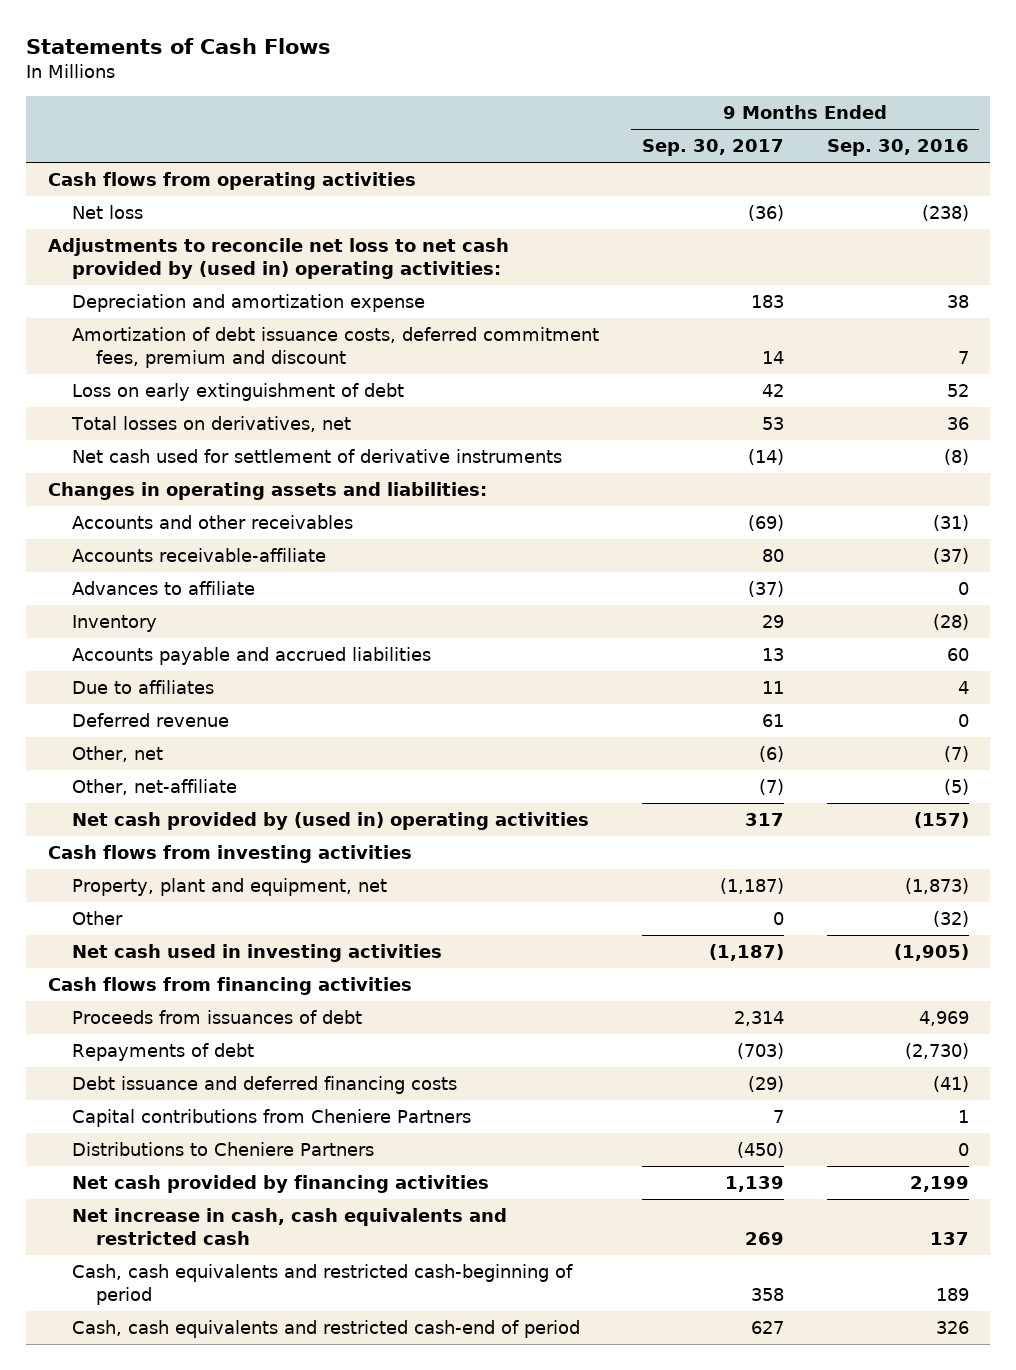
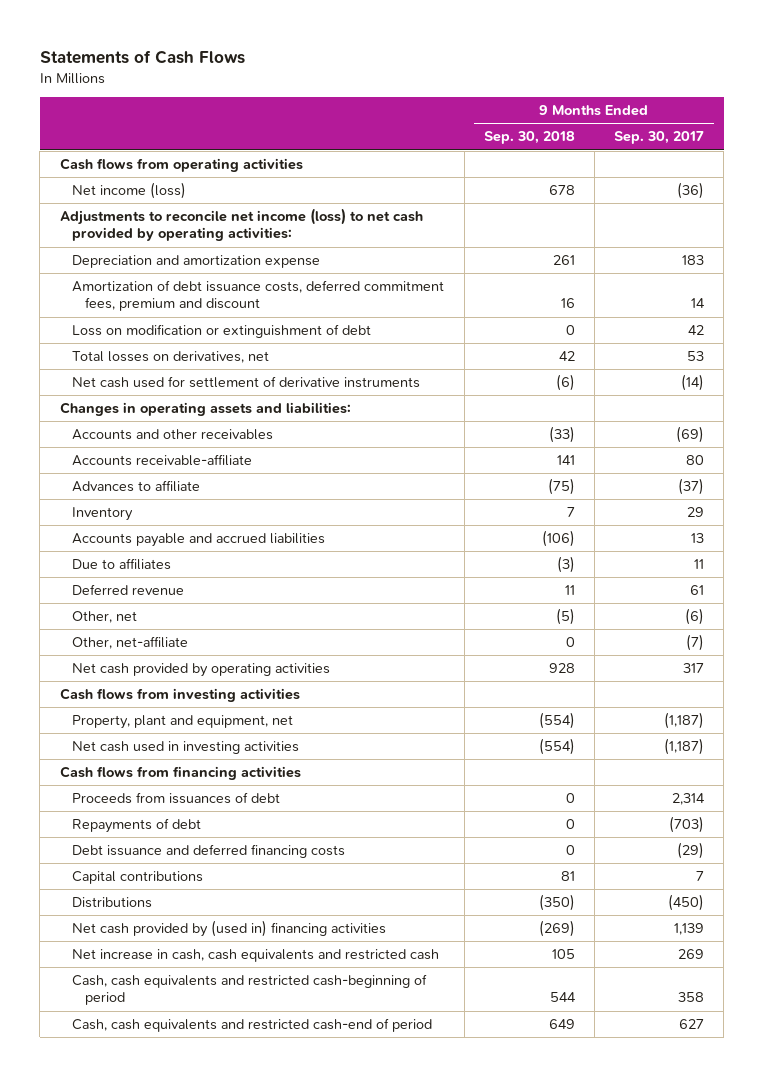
[826,139,969,157] Sep. 30, 2016 -> none
none -> [483,131,575,145] Sep. 30, 2018
[71,205,143,220] Net loss -> [72,182,187,200] Net income (loss)
[47,238,509,279] Adjustments to reconcile net loss to net cash provided by (used in) operating activities: -> [59,208,423,242] Adjustments to reconcile net income (loss) to net cash provided by operating activities:
[71,383,404,402] Loss on early extinguishment of debt -> [72,324,372,339] Loss on modification or extinguishment of debt
[71,812,589,831] Net cash provided by (used in) operating activities -> [72,663,331,678] Net cash provided by operating activities
[71,911,123,926] Other -> none
[71,1109,471,1128] Capital contributions from Cheniere Partners -> [72,871,204,885] Capital contributions
[71,1142,374,1157] Distributions to Cheniere Partners -> [72,897,153,909] Distributions
[71,1175,489,1194] Net cash provided by financing activities -> [72,920,387,938] Net cash provided by (used in) financing activities

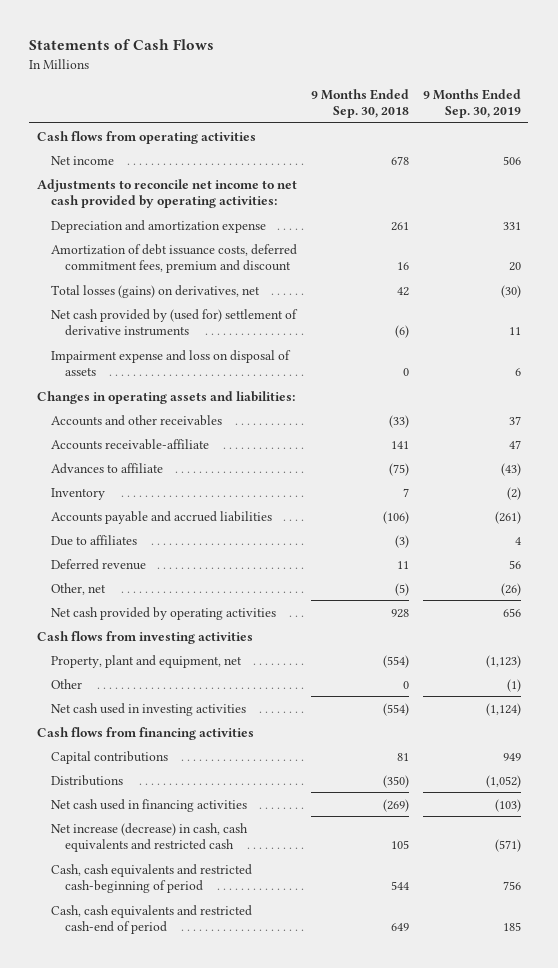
[614,131,705,145] Sep. 30, 2017 -> none
none -> [422,88,521,118] 9 Months Ended Sep. 30, 2019
[72,182,187,200] Net income (loss) -> [50,155,114,165] Net income
[59,208,423,242] Adjustments to reconcile net income (loss) to net cash provided by operating activities: -> [36,178,297,208] Adjustments to reconcile net income to net cash provided by operating activities:
[72,324,372,339] Loss on modification or extinguishment of debt -> none
[72,351,270,364] Total losses on derivatives, net -> [50,284,260,298] Total losses (gains) on derivatives, net
[72,376,421,389] Net cash used for settlement of derivative instruments -> [50,308,298,336] Net cash provided by (used for) settlement of derivative instruments
none -> [50,349,291,376] Impairment expense and loss on disposal of assets
[72,636,189,650] Other, net-affiliate -> none
none -> [50,678,82,689] Other
[72,792,281,805] Proceeds from issuances of debt -> none
[72,818,202,834] Repayments of debt -> none
[72,844,346,859] Debt issuance and deferred financing costs -> none
[72,920,387,938] Net cash provided by (used in) financing activities -> [50,798,247,812] Net cash used in financing activities
[72,949,440,963] Net increase in cash, cash equivalents and restricted cash -> [50,822,248,852] Net increase (decrease) in cash, cash equivalents and restricted cash

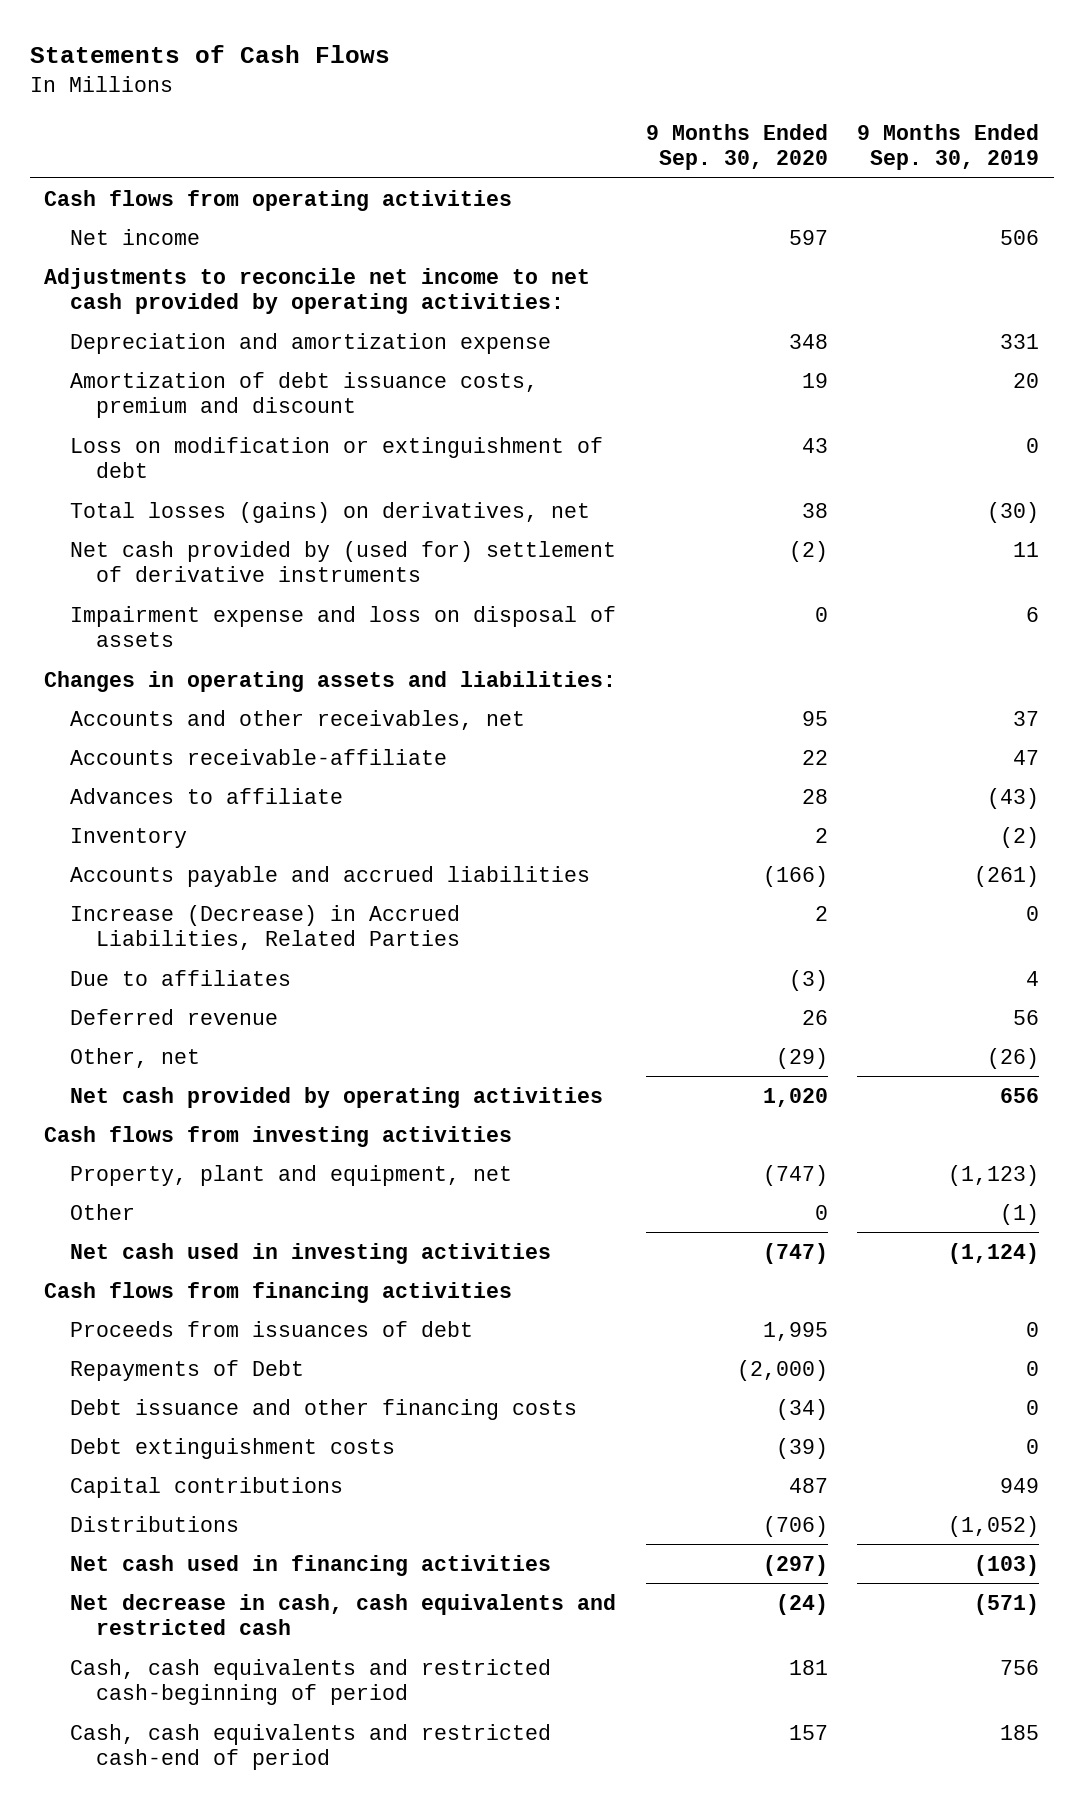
[310,88,409,118] 9 Months Ended Sep. 30, 2018 -> none
none -> [645,123,828,171] 9 Months Ended Sep. 30, 2020
[50,243,297,273] Amortization of debt issuance costs, deferred commitment fees, premium and discount -> [70,371,539,418] Amortization of debt issuance costs, premium and discount
none -> [70,436,604,478] Loss on modification or extinguishment of debt
[50,414,222,426] Accounts and other receivables -> [70,709,526,730] Accounts and other receivables, net
none -> [70,904,461,950] Increase (Decrease) in Accrued Liabilities, Related Parties
none -> [70,1320,474,1337] Proceeds from issuances of debt
none -> [70,1359,305,1381] Repayments of Debt
none -> [70,1398,578,1420] Debt issuance and other financing costs
none -> [70,1437,396,1459] Debt extinguishment costs
[50,822,248,852] Net increase (decrease) in cash, cash equivalents and restricted cash -> [70,1593,617,1635] Net decrease in cash, cash equivalents and restricted cash

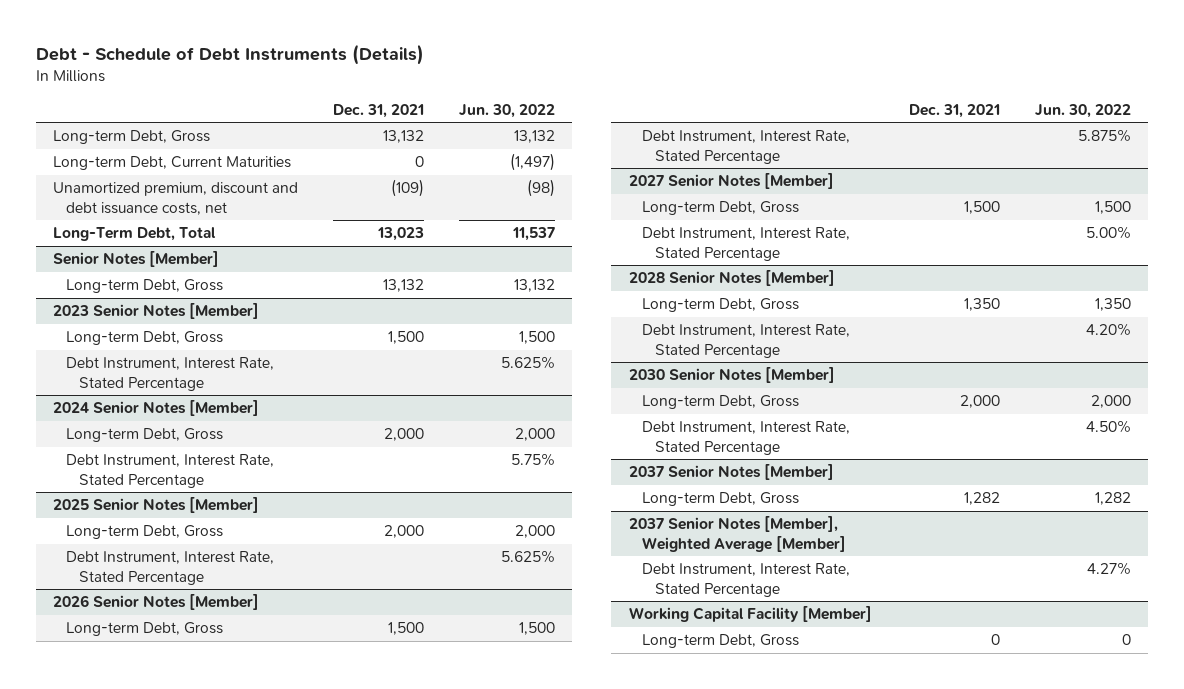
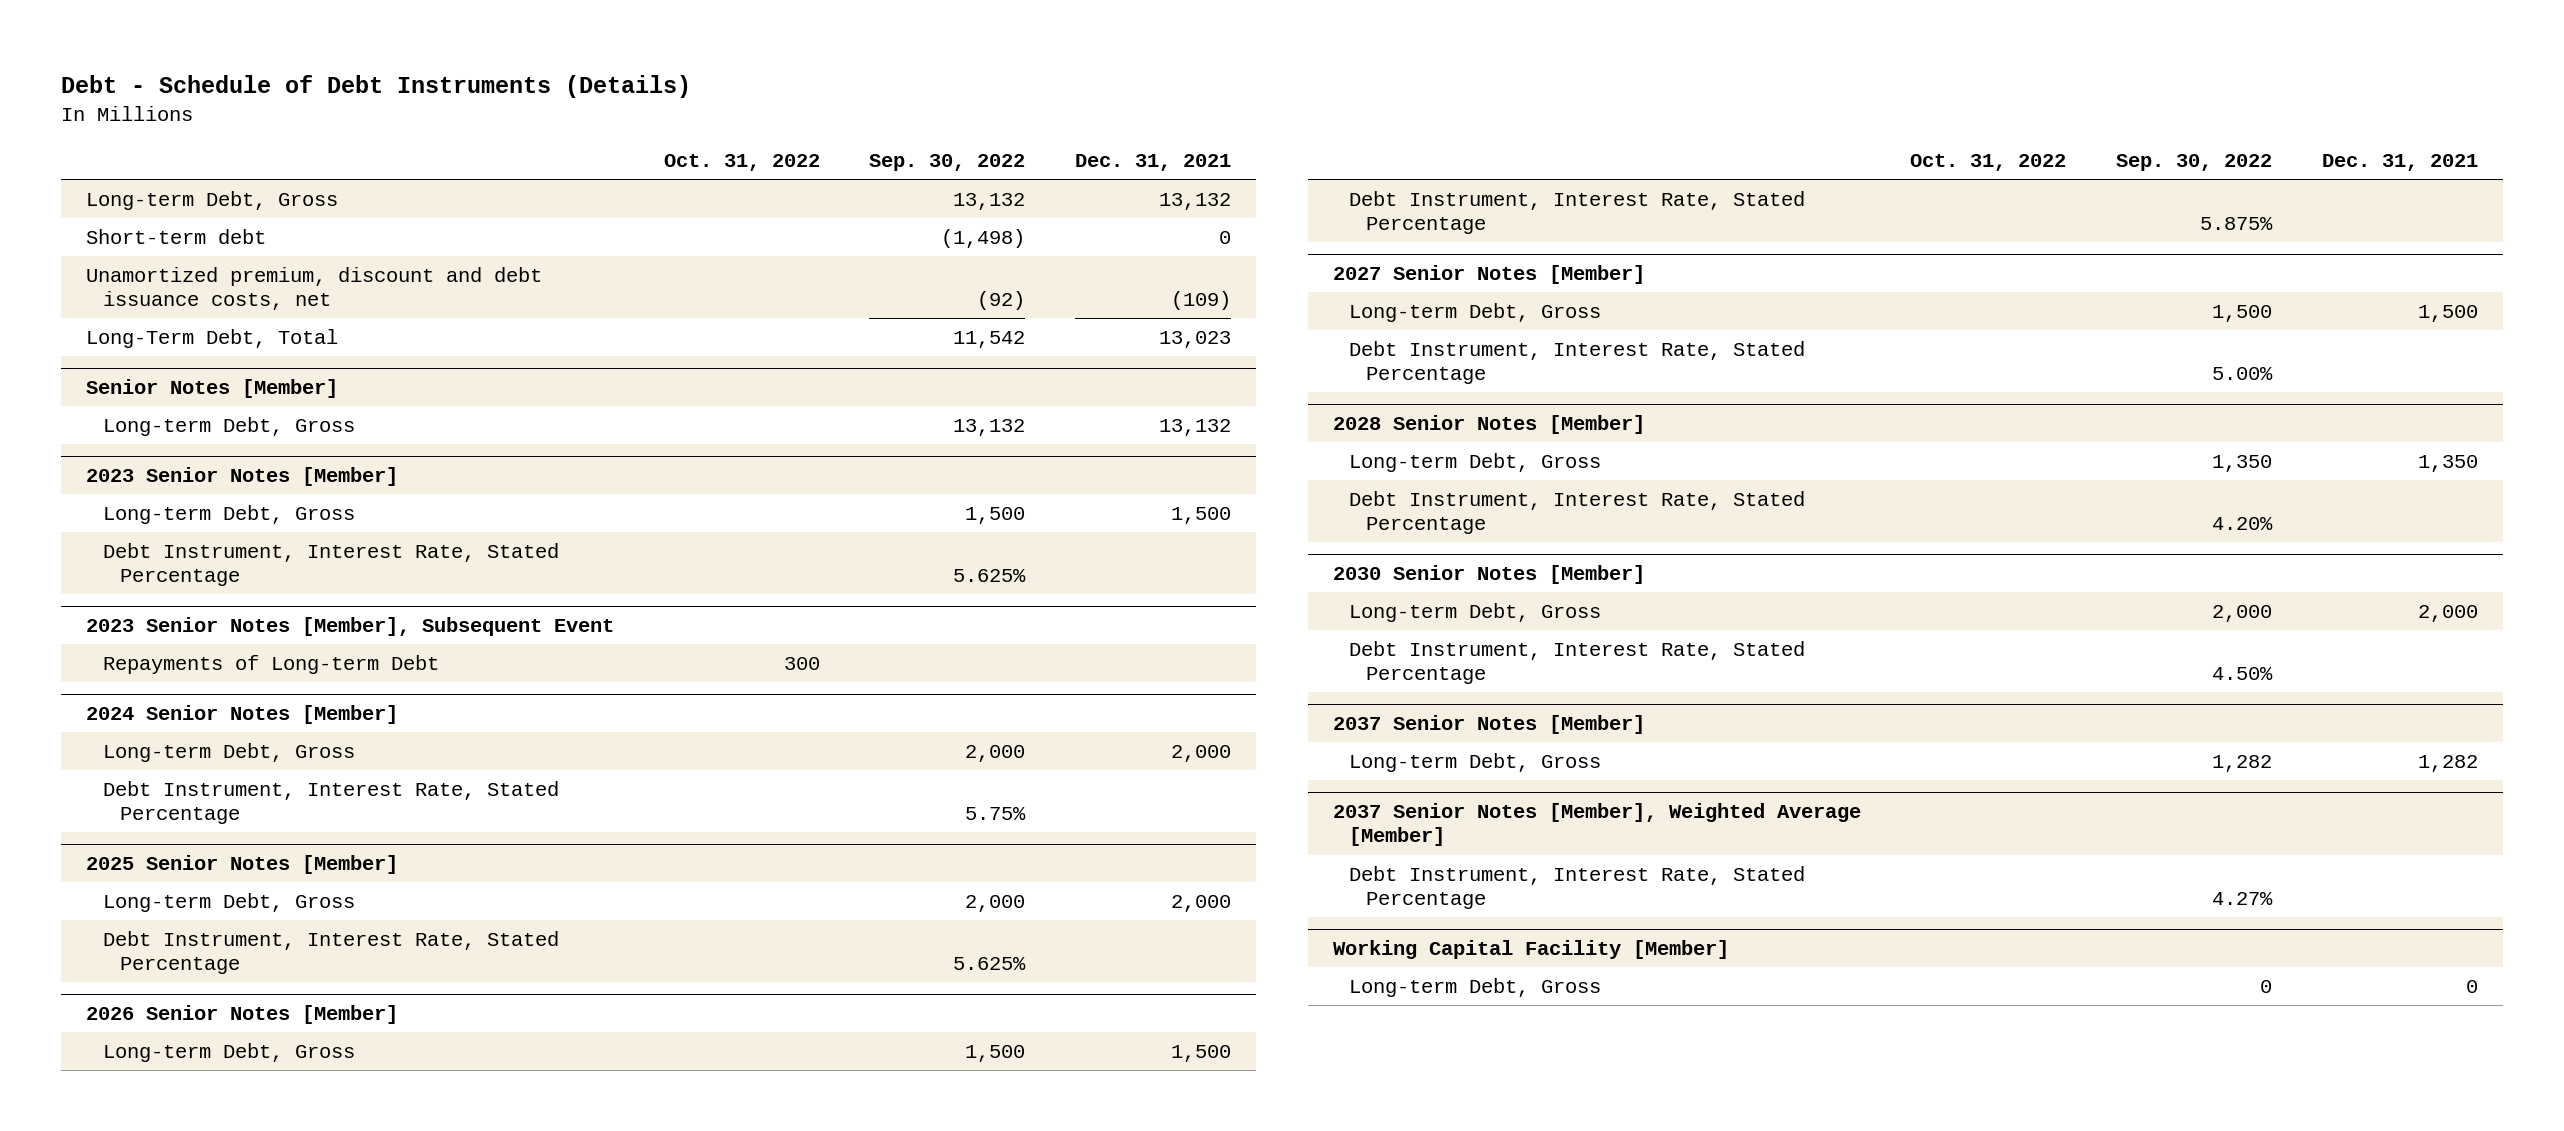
[459,103,556,118] Jun. 30, 2022 -> none
none -> [663,154,820,172] Oct. 31, 2022
none -> [869,154,1026,172] Sep. 30, 2022
[53,156,292,171] Long-term Debt, Current Maturities -> [85,228,266,244] Short-term debt
none -> [85,617,614,637] 2023 Senior Notes [Member], Subsequent Event
none -> [102,654,439,674] Repayments of Long-term Debt

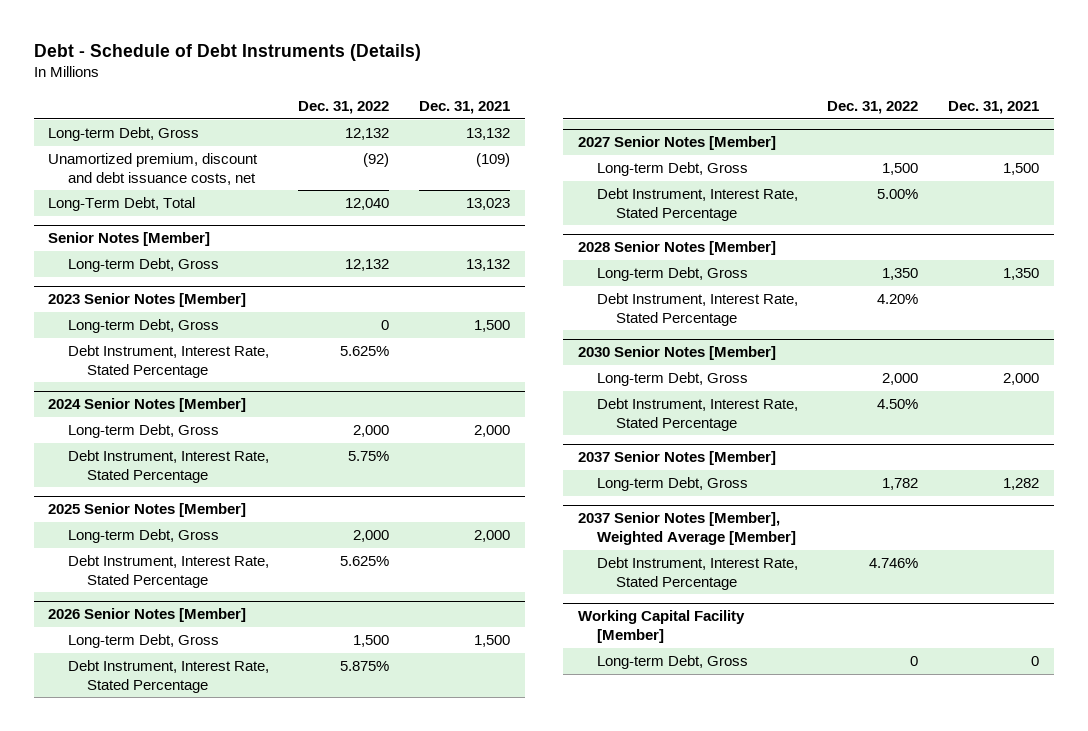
[663,154,820,172] Oct. 31, 2022 -> none
[869,154,1026,172] Sep. 30, 2022 -> none
none -> [298,100,390,114] Dec. 31, 2022
[85,228,266,244] Short-term debt -> none
[85,617,614,637] 2023 Senior Notes [Member], Subsequent Event -> none
[102,654,439,674] Repayments of Long-term Debt -> none

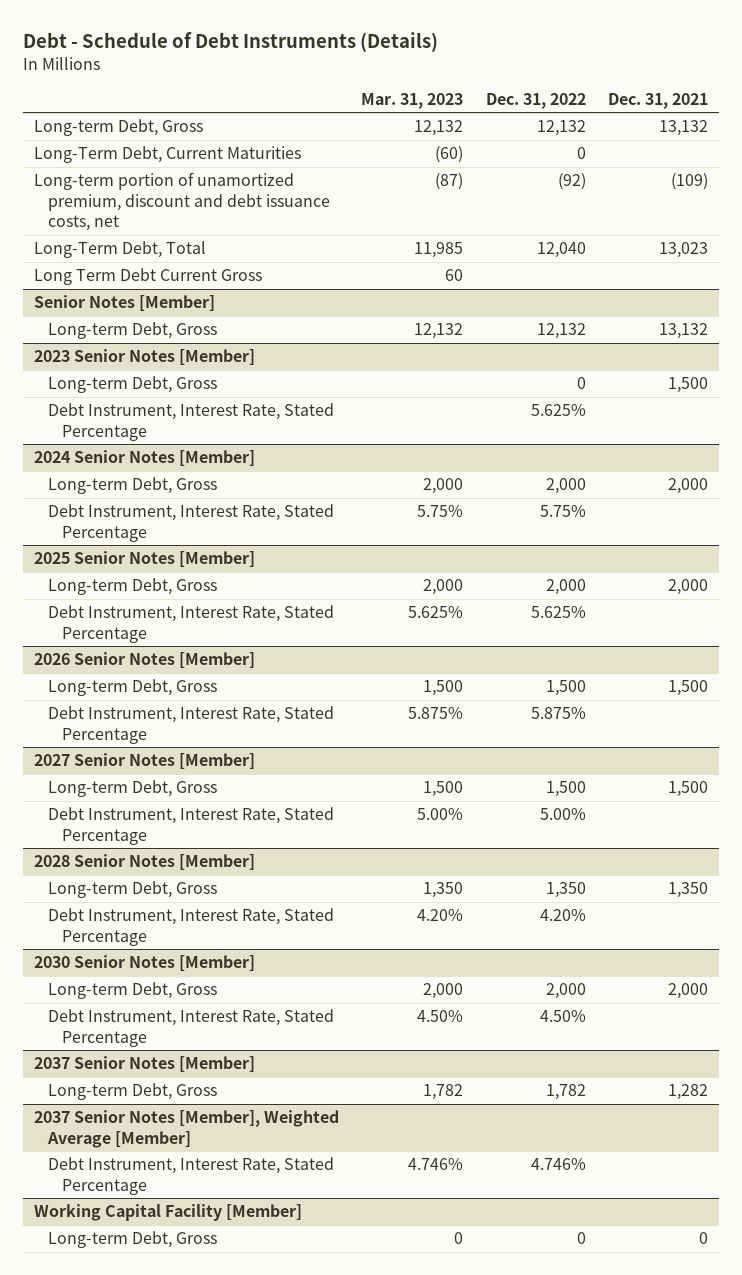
none -> [361,92,464,109] Mar. 31, 2023
none -> [34,146,302,164] Long-Term Debt, Current Maturities
[48,153,259,185] Unamortized premium, discount and debt issuance costs, net -> [34,172,331,232] Long-term portion of unamortized premium, discount and debt issuance costs, net
none -> [34,268,263,286] Long Term Debt Current Gross

